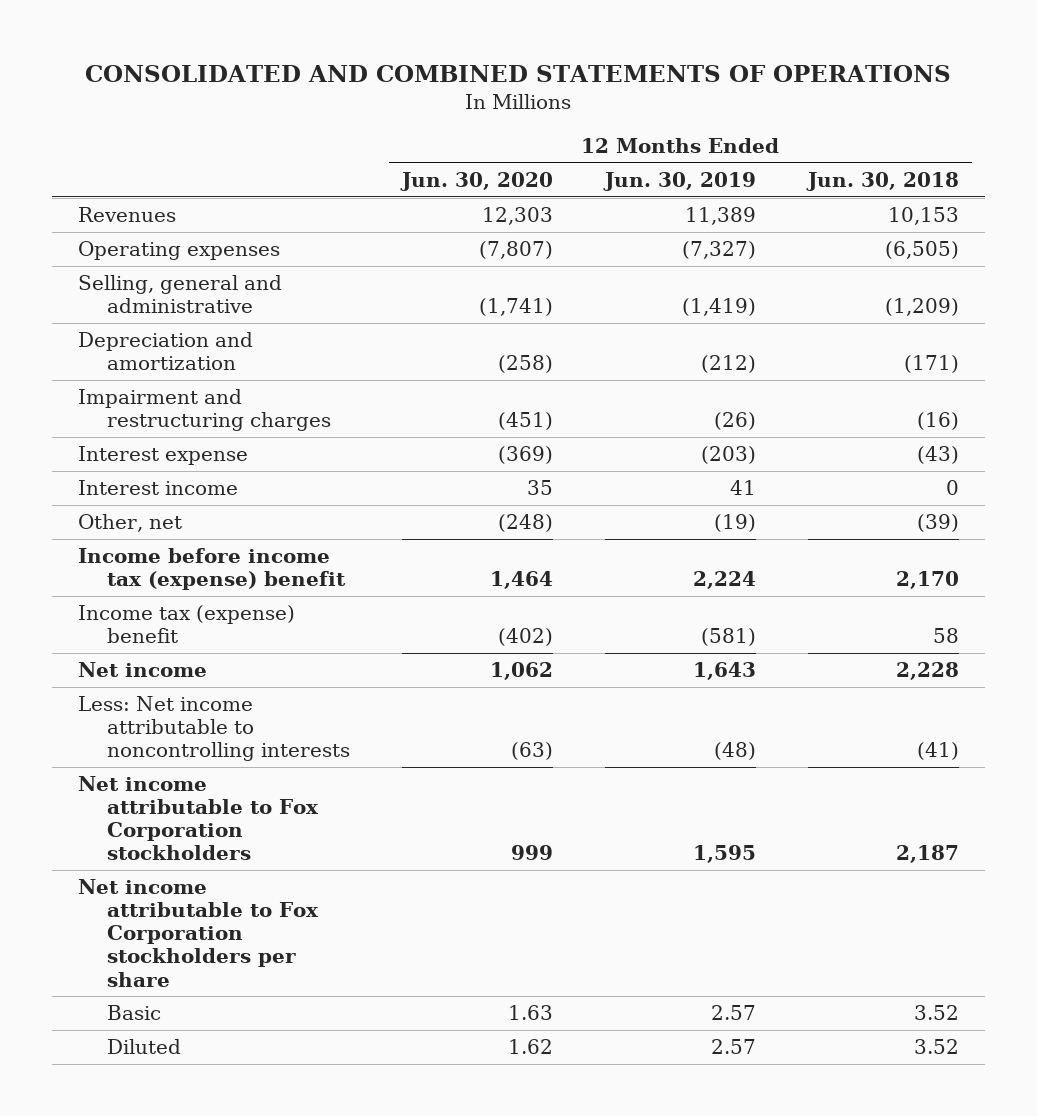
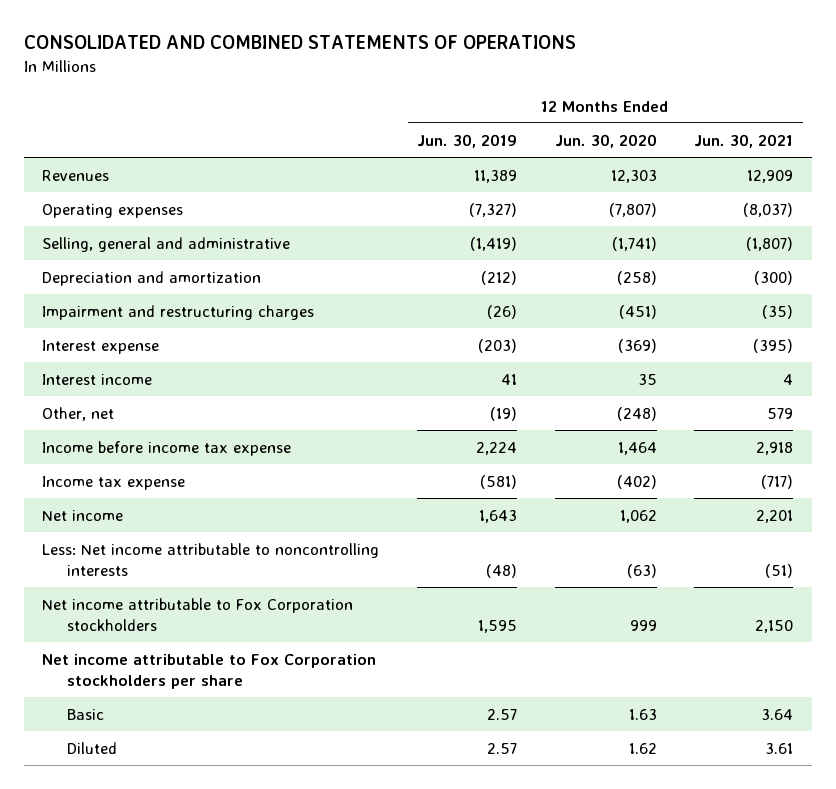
[805,171,959,191] Jun. 30, 2018 -> none
none -> [694,133,794,148] Jun. 30, 2021
[77,548,346,591] Income before income tax (expense) benefit -> [42,440,292,456] Income before income tax expense
[77,605,295,644] Income tax (expense) benefit -> [42,475,186,490] Income tax expense

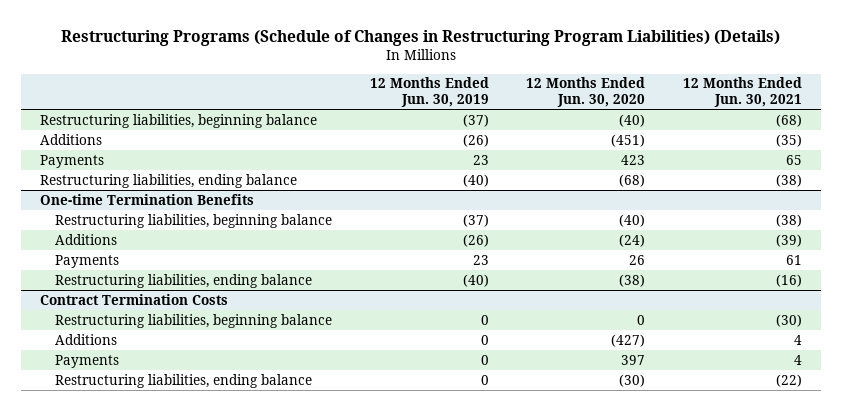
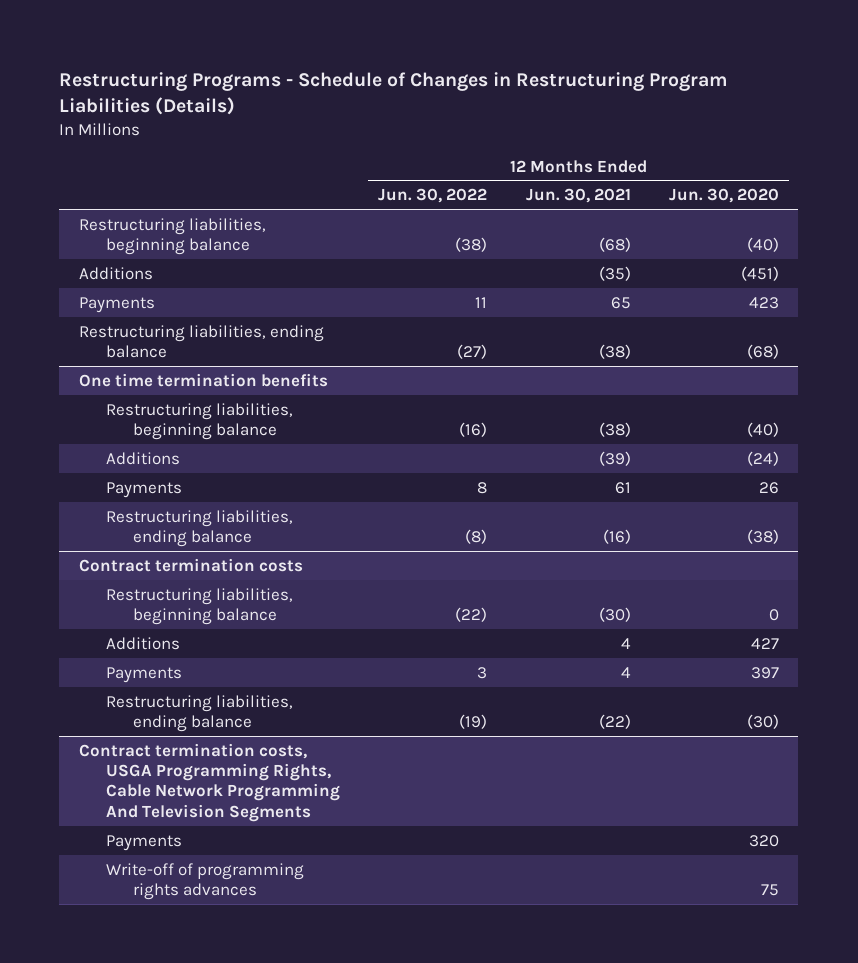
[61,30,781,47] Restructuring Programs (Schedule of Changes in Restructuring Program Liabilities) (Details) -> [59,71,729,116] Restructuring Programs - Schedule of Changes in Restructuring Program Liabilities (Details)
[369,77,489,107] 12 Months Ended Jun. 30, 2019 -> none
none -> [378,188,488,204] Jun. 30, 2022
[40,193,255,205] One-time Termination Benefits -> [78,372,328,387] One time termination benefits
[40,293,229,305] Contract Termination Costs -> [78,557,303,572] Contract termination costs
[611,333,646,347] (427) -> [751,637,780,649] 427
none -> [78,742,340,822] Contract termination costs, USGA Programming Rights, Cable Network Programming And Television Segments
none -> [105,834,182,851] Payments
none -> [105,862,304,901] Write-off of programming rights advances

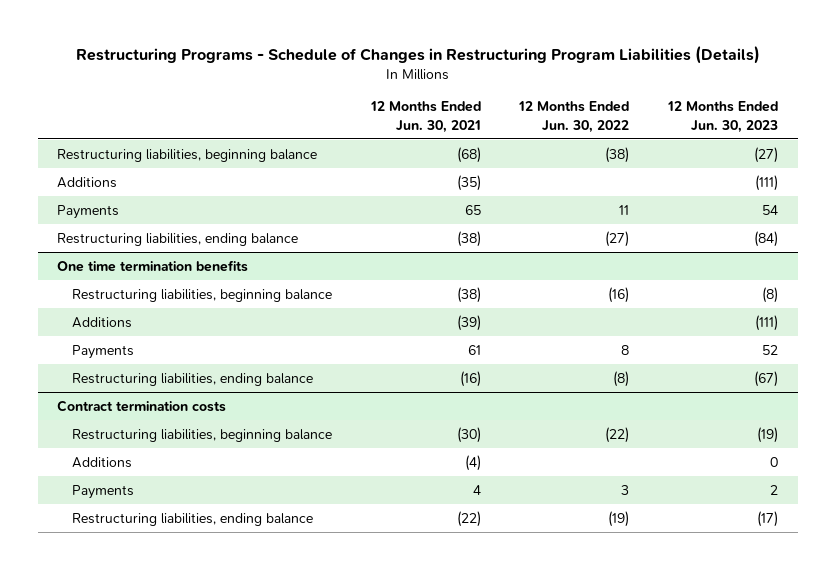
[669,188,780,204] Jun. 30, 2020 -> none
none -> [667,101,779,133] 12 Months Ended Jun. 30, 2023
[620,637,631,649] 4 -> [464,454,481,471] (4)
[78,742,340,822] Contract termination costs, USGA Programming Rights, Cable Network Programming And Television Segments -> none
[105,834,182,851] Payments -> none
[105,862,304,901] Write-off of programming rights advances -> none

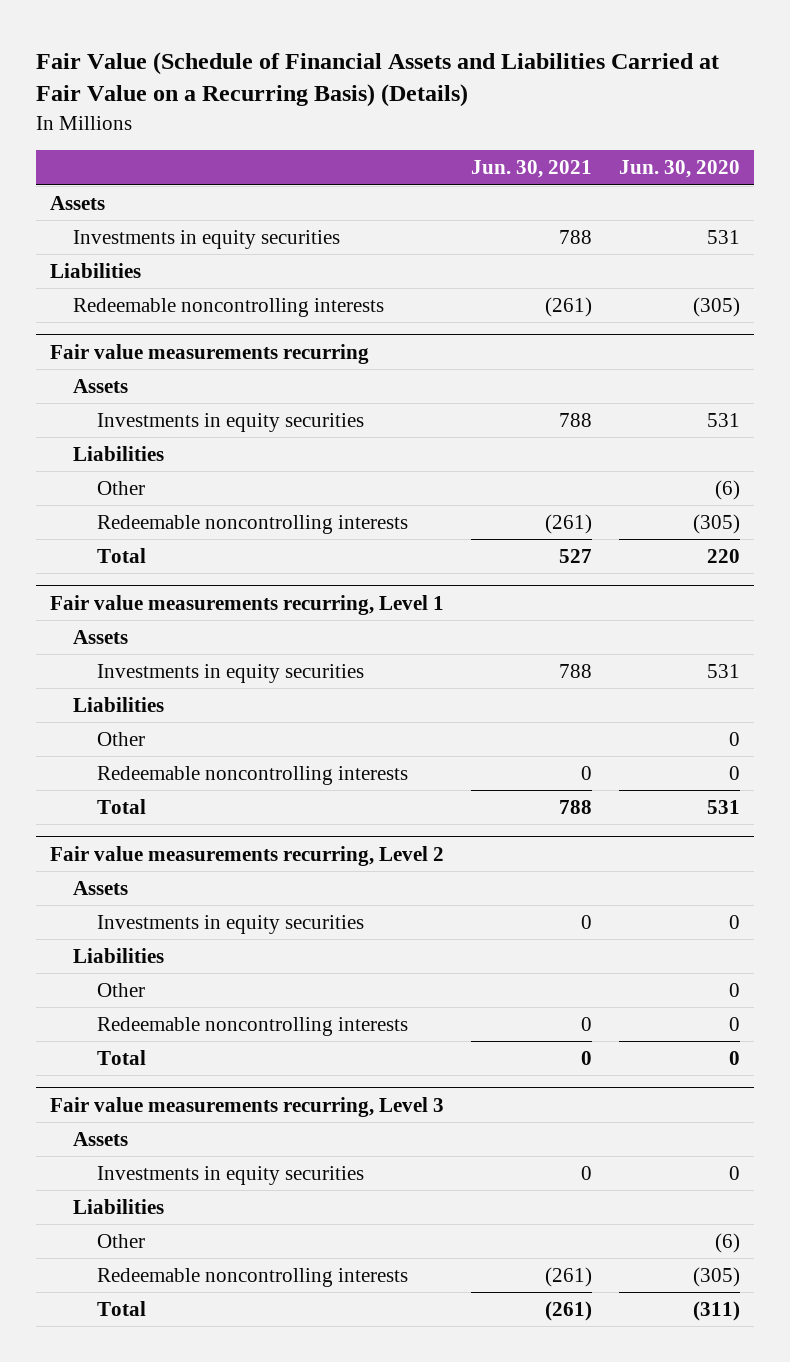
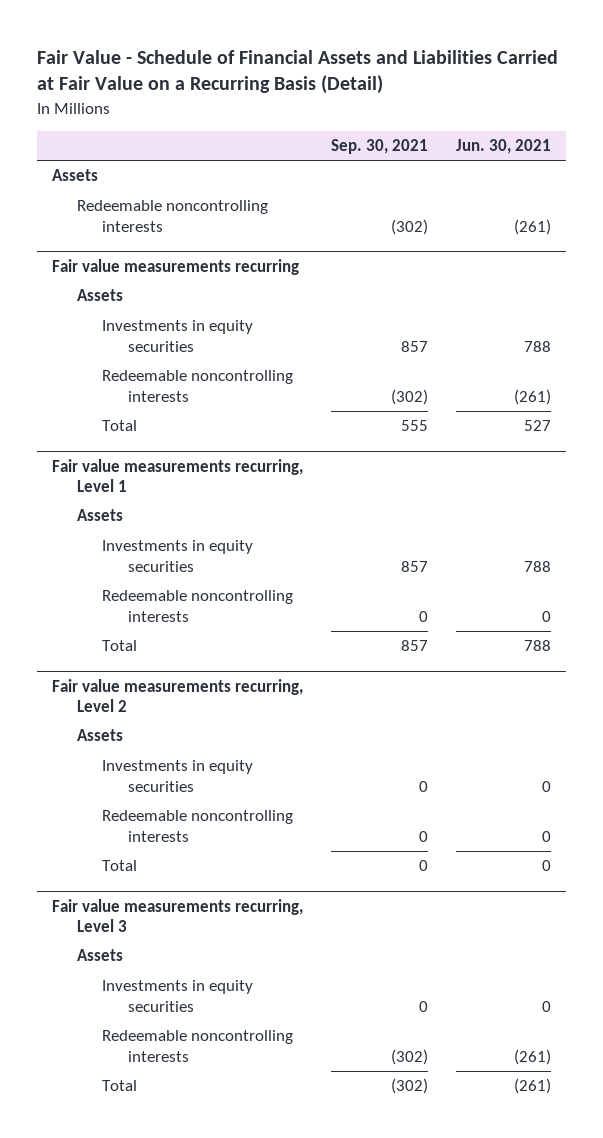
[36,51,720,108] Fair Value (Schedule of Financial Assets and Liabilities Carried at Fair Value on a Recurring Basis) (Details) -> [37,49,559,95] Fair Value - Schedule of Financial Assets and Liabilities Carried at Fair Value on a Recurring Basis (Detail)
[619,160,741,179] Jun. 30, 2020 -> none
none -> [330,139,428,155] Sep. 30, 2021
[73,229,341,249] Investments in equity securities -> none
[49,262,141,278] Liabilities -> none
[73,445,165,461] Liabilities -> none
[96,480,145,495] Other -> none
[73,696,165,712] Liabilities -> none
[96,731,145,746] Other -> none
[73,947,165,963] Liabilities -> none
[96,982,145,997] Other -> none
[73,1198,165,1214] Liabilities -> none
[96,1233,145,1248] Other -> none

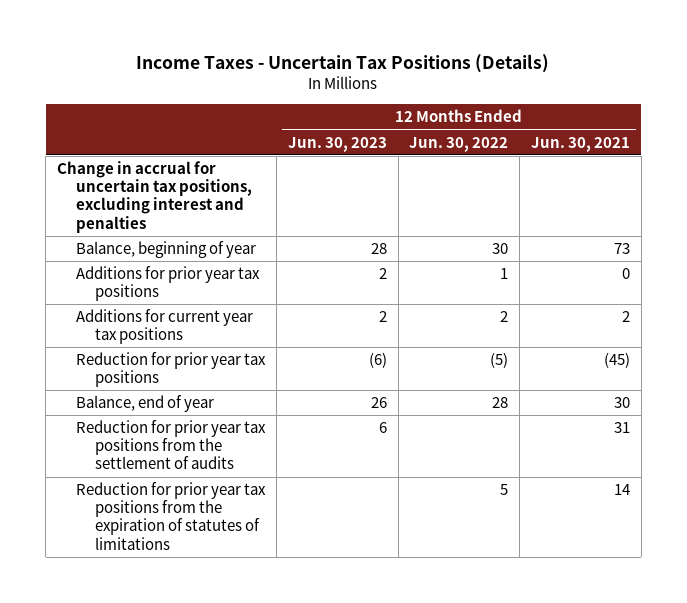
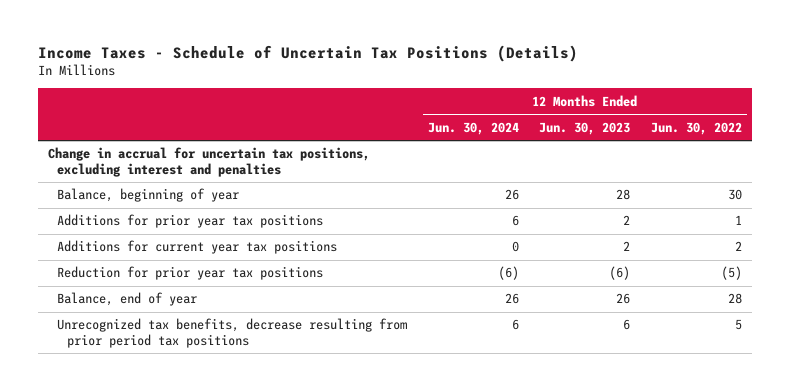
[136,54,550,74] Income Taxes - Uncertain Tax Positions (Details) -> [37,44,578,62] Income Taxes - Schedule of Uncertain Tax Positions (Details)
[530,136,630,152] Jun. 30, 2021 -> none
none -> [427,121,519,135] Jun. 30, 2024
[76,420,267,470] Reduction for prior year tax positions from the settlement of audits -> none
[76,482,267,550] Reduction for prior year tax positions from the expiration of statutes of limitations -> none
none -> [57,318,408,349] Unrecognized tax benefits, decrease resulting from prior period tax positions

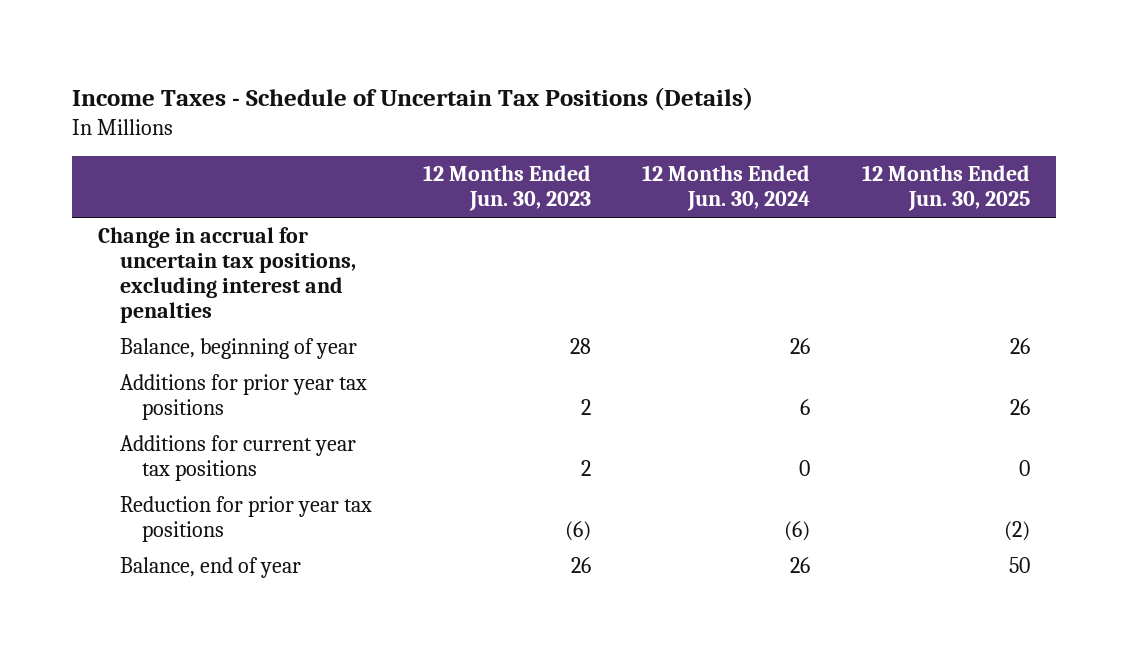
[651,121,743,135] Jun. 30, 2022 -> none
none -> [861,165,1030,212] 12 Months Ended Jun. 30, 2025
[57,318,408,349] Unrecognized tax benefits, decrease resulting from prior period tax positions -> none

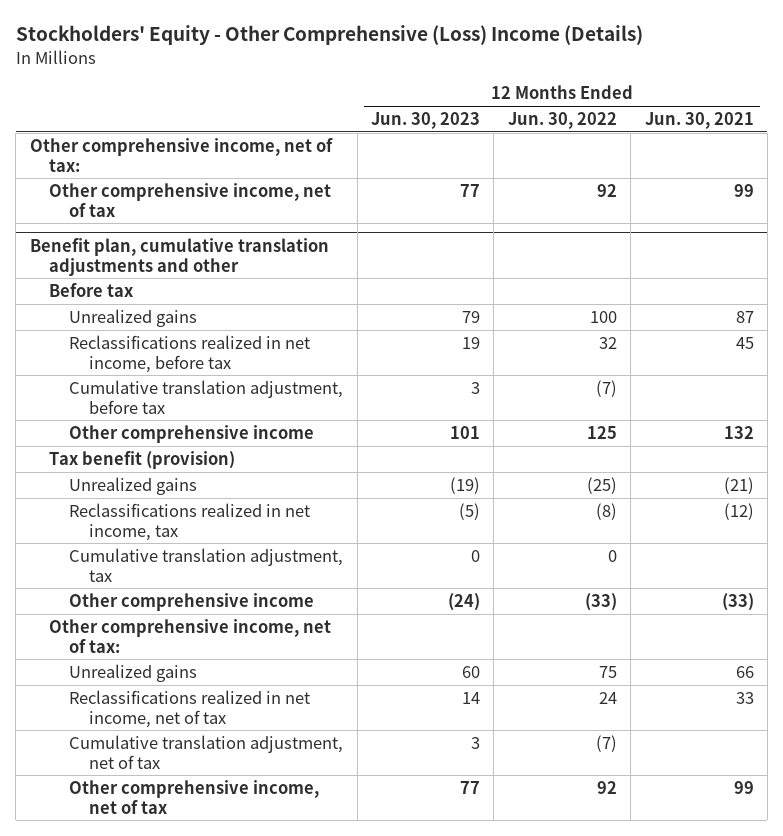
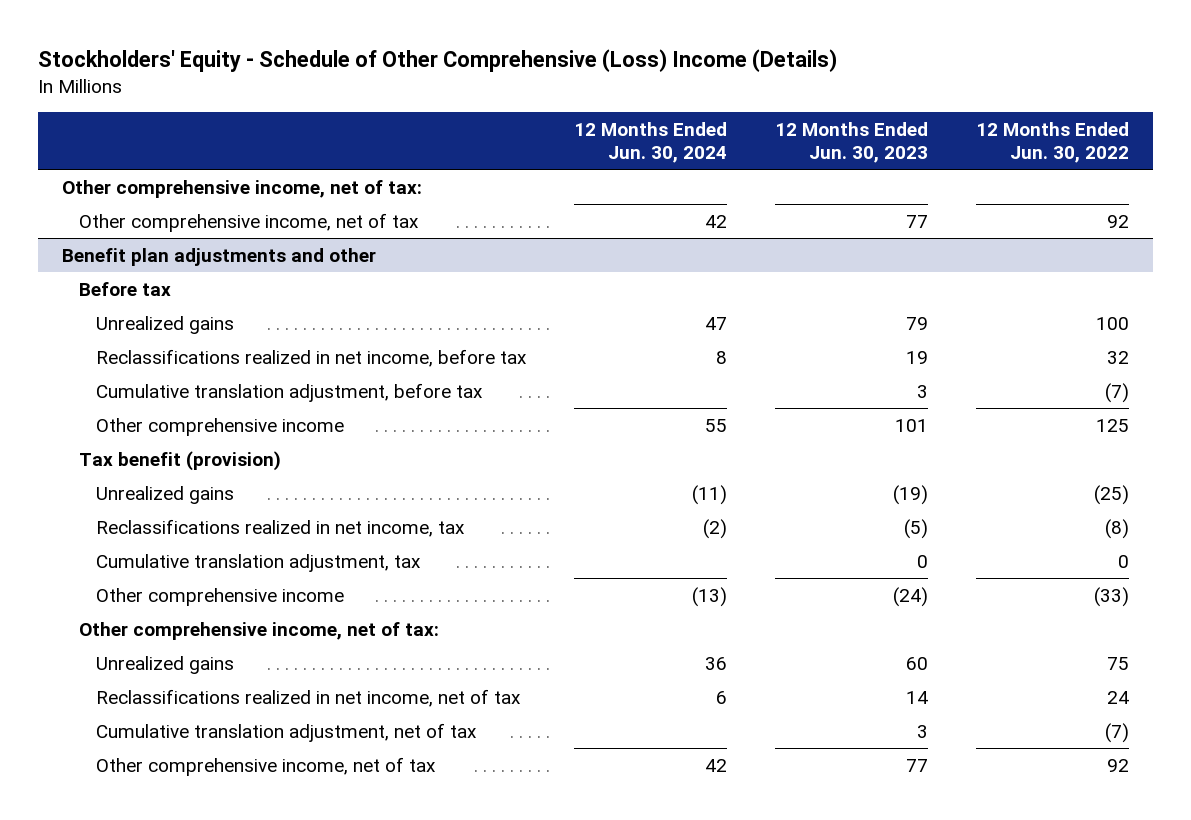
[15,25,643,46] Stockholders' Equity - Other Comprehensive (Loss) Income (Details) -> [38,49,838,73] Stockholders' Equity - Schedule of Other Comprehensive (Loss) Income (Details)
[644,111,754,129] Jun. 30, 2021 -> none
none -> [574,121,728,163] 12 Months Ended Jun. 30, 2024
[29,237,329,276] Benefit plan, cumulative translation adjustments and other -> [62,247,377,266] Benefit plan adjustments and other

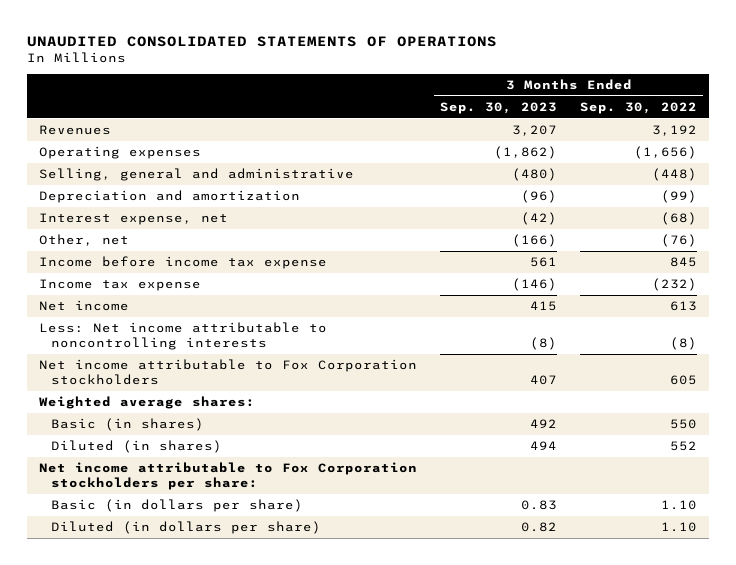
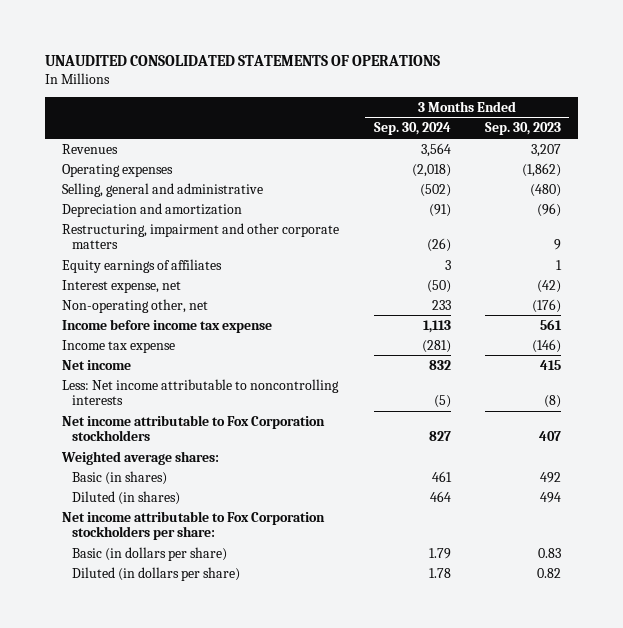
[580,101,698,114] Sep. 30, 2022 -> none
none -> [373,122,451,136] Sep. 30, 2024
none -> [62,222,340,250] Restructuring, impairment and other corporate matters
none -> [62,258,223,273] Equity earnings of affiliates
[38,234,129,247] Other, net -> [62,298,209,313] Non-operating other, net
[511,234,557,248] (166) -> [531,298,561,313] (176)

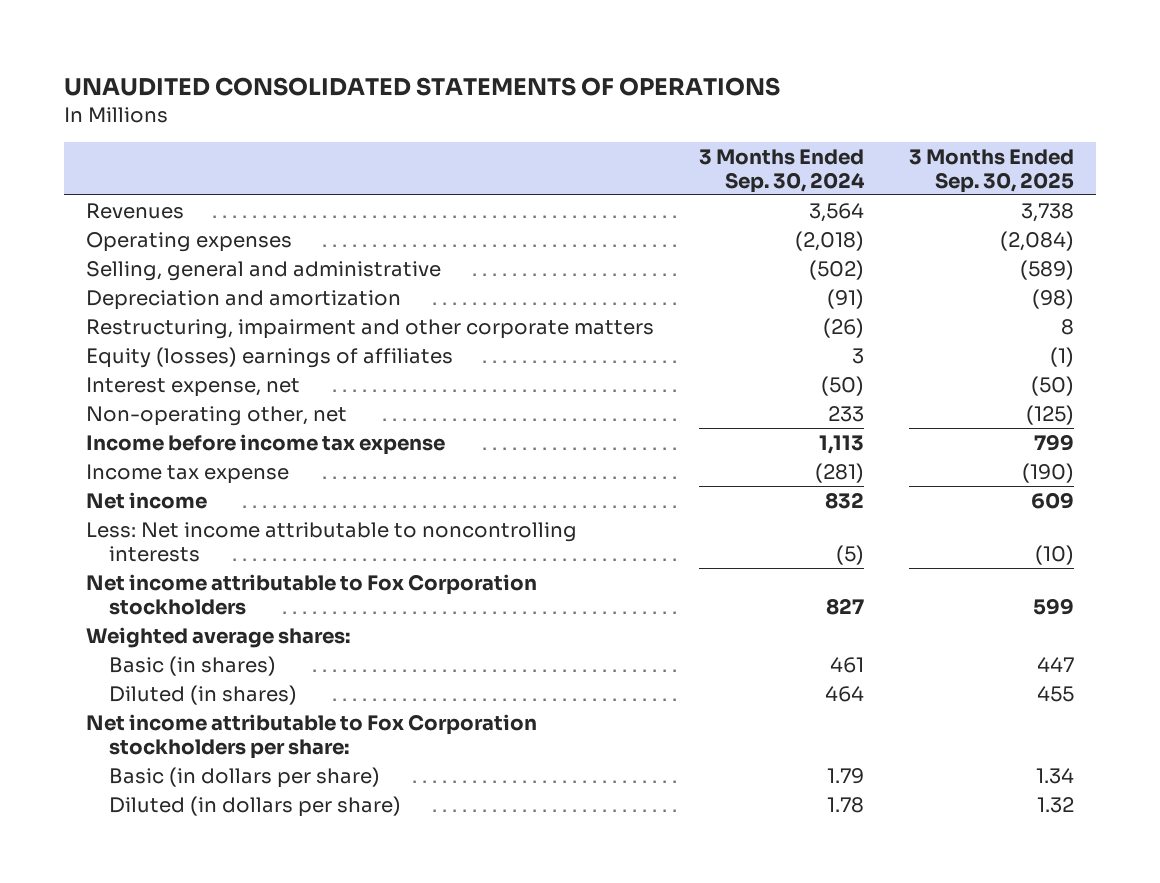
[484,122,561,136] Sep. 30, 2023 -> none
none -> [908,148,1074,193] 3 Months Ended Sep. 30, 2025
[62,258,223,273] Equity earnings of affiliates -> [86,346,454,368] Equity (losses) earnings of affiliates

